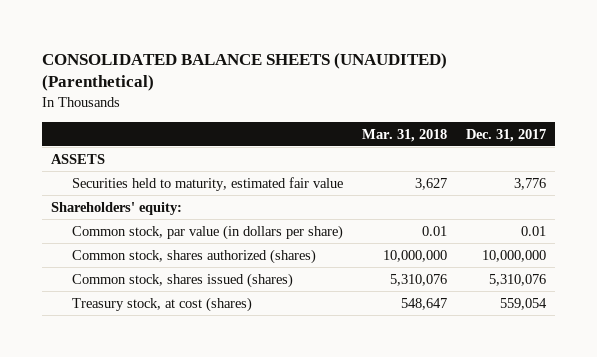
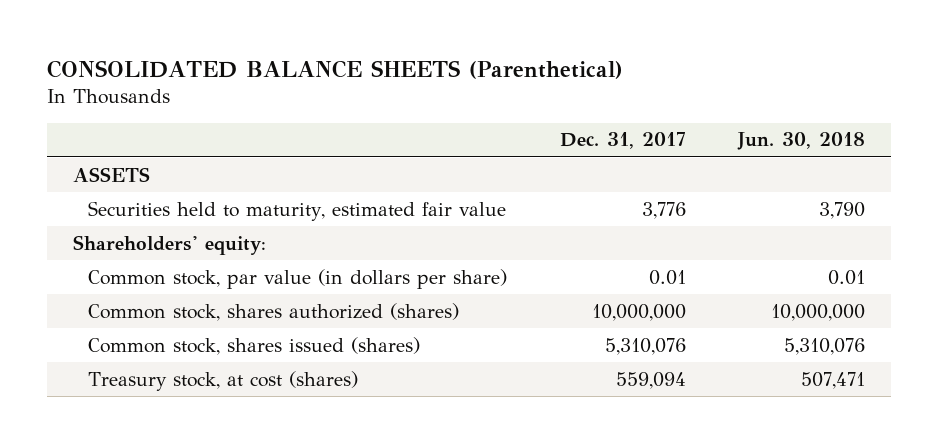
[41,52,447,92] CONSOLIDATED BALANCE SHEETS (UNAUDITED) (Parenthetical) -> [47,60,624,80] CONSOLIDATED BALANCE SHEETS (Parenthetical)
[362,128,448,142] Mar. 31, 2018 -> none
none -> [736,132,865,151] Jun. 30, 2018
[499,297,547,310] 559,054 -> [615,371,686,389] 559,094

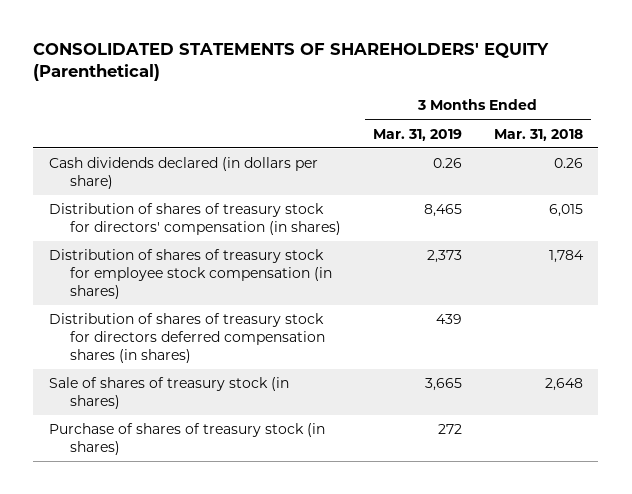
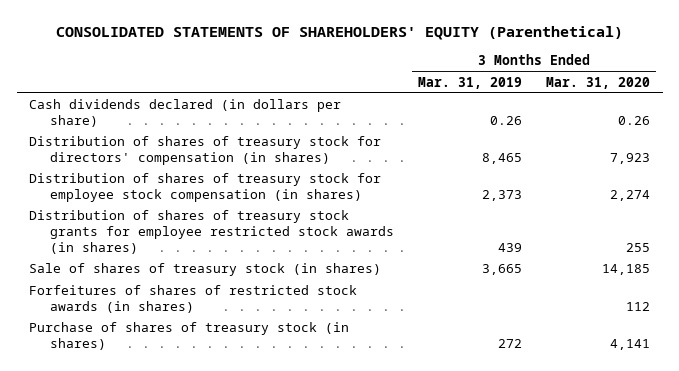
[493,128,583,141] Mar. 31, 2018 -> none
none -> [546,76,651,89] Mar. 31, 2020
[49,313,326,363] Distribution of shares of treasury stock for directors deferred compensation shares (in shares) -> [29,210,394,254] Distribution of shares of treasury stock grants for employee restricted stock awards (in shares)
none -> [29,285,358,314] Forfeitures of shares of restricted stock awards (in shares)

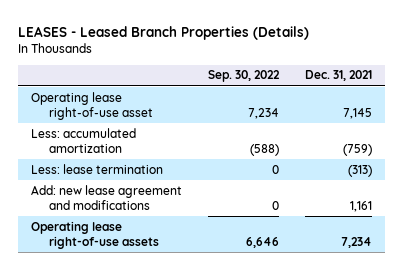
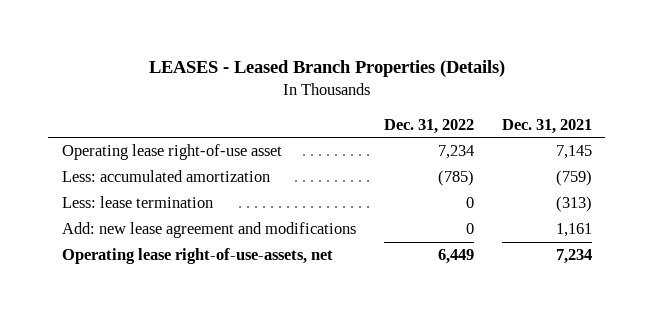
[208,70,281,83] Sep. 30, 2022 -> none
none -> [383,118,474,134] Dec. 31, 2022
[31,220,159,250] Operating lease right-of-use assets -> [62,248,334,265] Operating lease right-of-use-assets, net

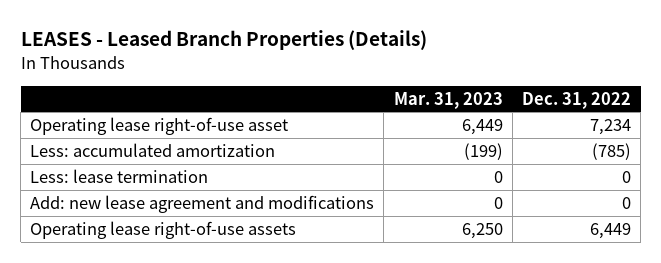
[501,118,592,134] Dec. 31, 2021 -> none
none -> [393,91,503,109] Mar. 31, 2023
[62,248,334,265] Operating lease right-of-use-assets, net -> [30,220,297,239] Operating lease right-of-use assets

